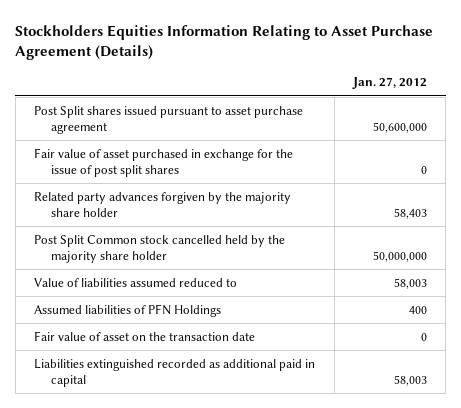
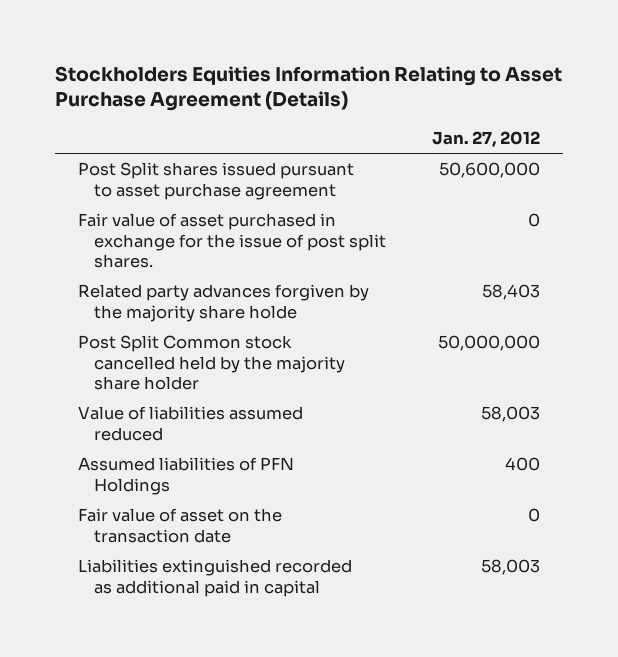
[34,147,294,178] Fair value of asset purchased in exchange for the issue of post split shares -> [78,213,386,268] Fair value of asset purchased in exchange for the issue of post split shares.
[34,191,292,218] Related party advances forgiven by the majority share holder -> [78,284,370,322] Related party advances forgiven by the majority share holde
[34,277,238,287] Value of liabilities assumed reduced to -> [78,406,304,441] Value of liabilities assumed reduced

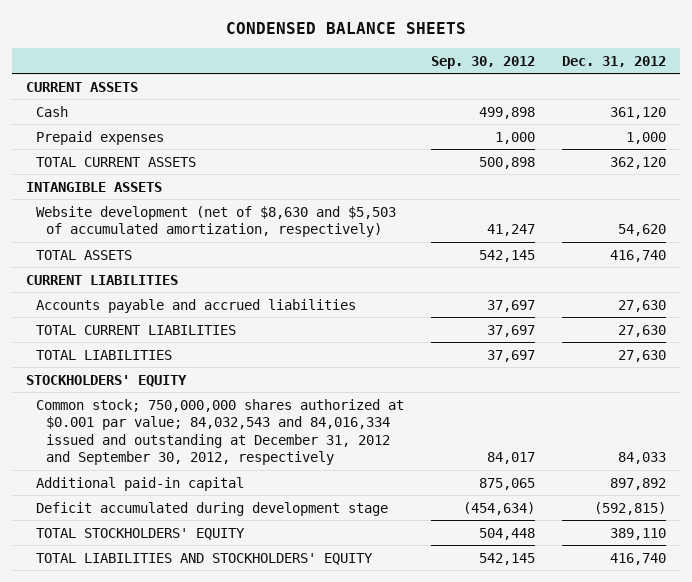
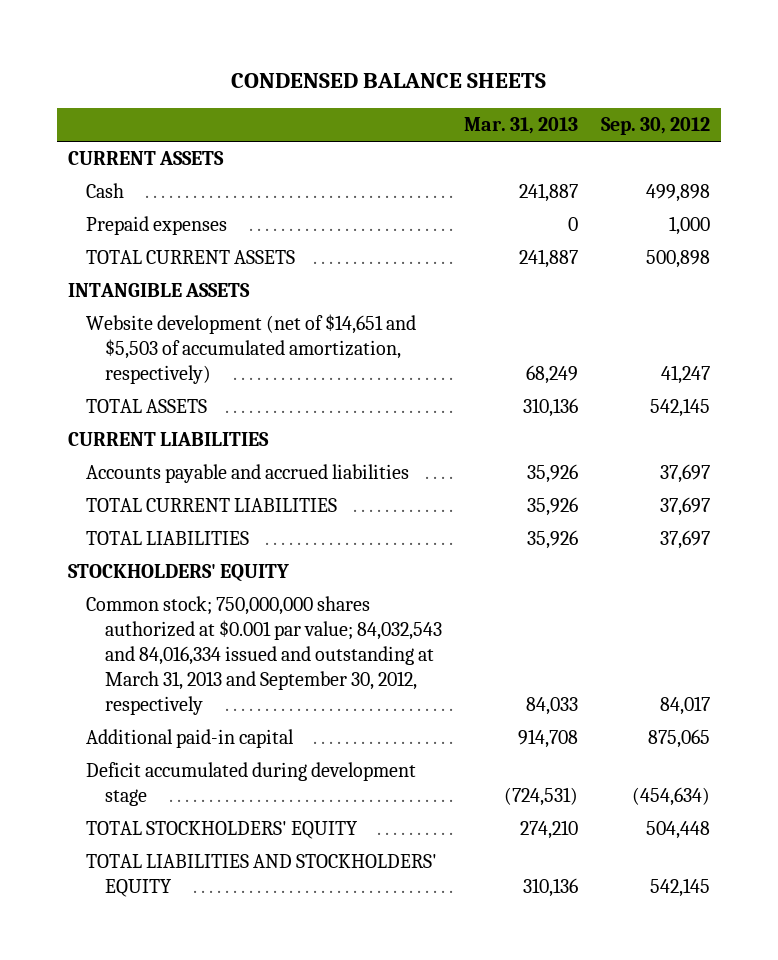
[562,55,667,67] Dec. 31, 2012 -> none
none -> [464,117,579,135] Mar. 31, 2013
[35,205,396,238] Website development (net of $8,630 and $5,503 of accumulated amortization, respectively) -> [86,314,417,385] Website development (net of $14,651 and $5,503 of accumulated amortization, respectively)
[35,398,404,466] Common stock; 750,000,000 shares authorized at $0.001 par value; 84,032,543 and 84,016,334 issued and outstanding at December 31, 2012 and September 30, 2012, respectively -> [86,596,442,716] Common stock; 750,000,000 shares authorized at $0.001 par value; 84,032,543 and 84,016,334 issued and outstanding at March 31, 2013 and September 30, 2012, respectively

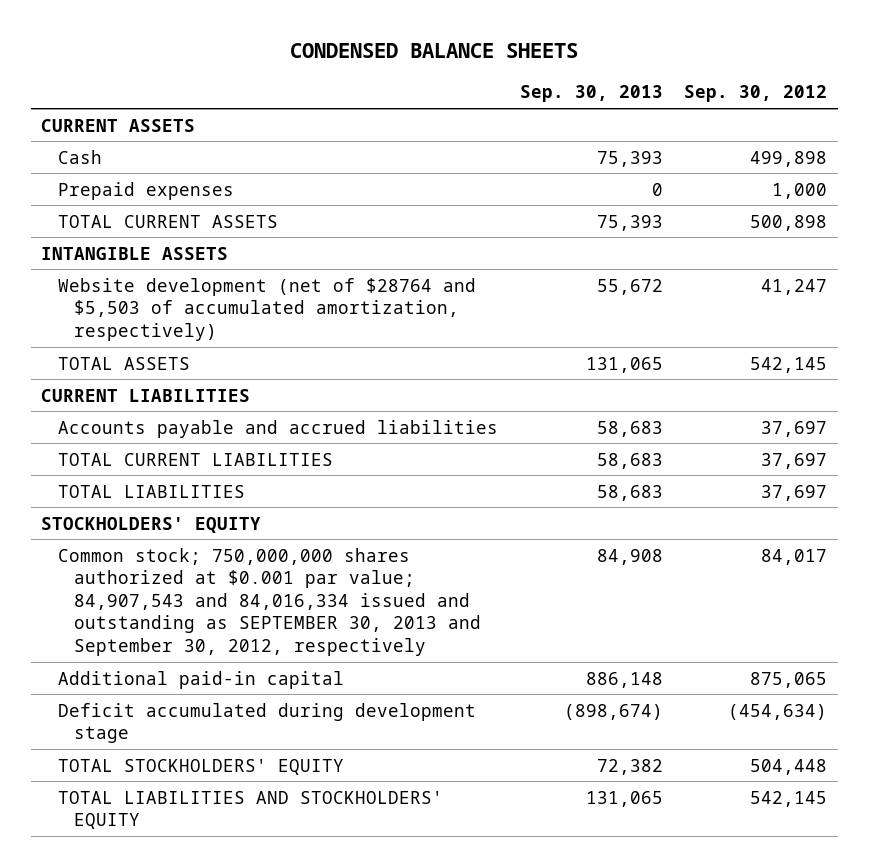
[464,117,579,135] Mar. 31, 2013 -> none
none -> [519,85,663,103] Sep. 30, 2013
[86,314,417,385] Website development (net of $14,651 and $5,503 of accumulated amortization, respectively) -> [57,277,476,341] Website development (net of $28764 and $5,503 of accumulated amortization, respectively)
[86,596,442,716] Common stock; 750,000,000 shares authorized at $0.001 par value; 84,032,543 and 84,016,334 issued and outstanding at March 31, 2013 and September 30, 2012, respectively -> [57,547,482,656] Common stock; 750,000,000 shares authorized at $0.001 par value; 84,907,543 and 84,016,334 issued and outstanding as SEPTEMBER 30, 2013 and September 30, 2012, respectively

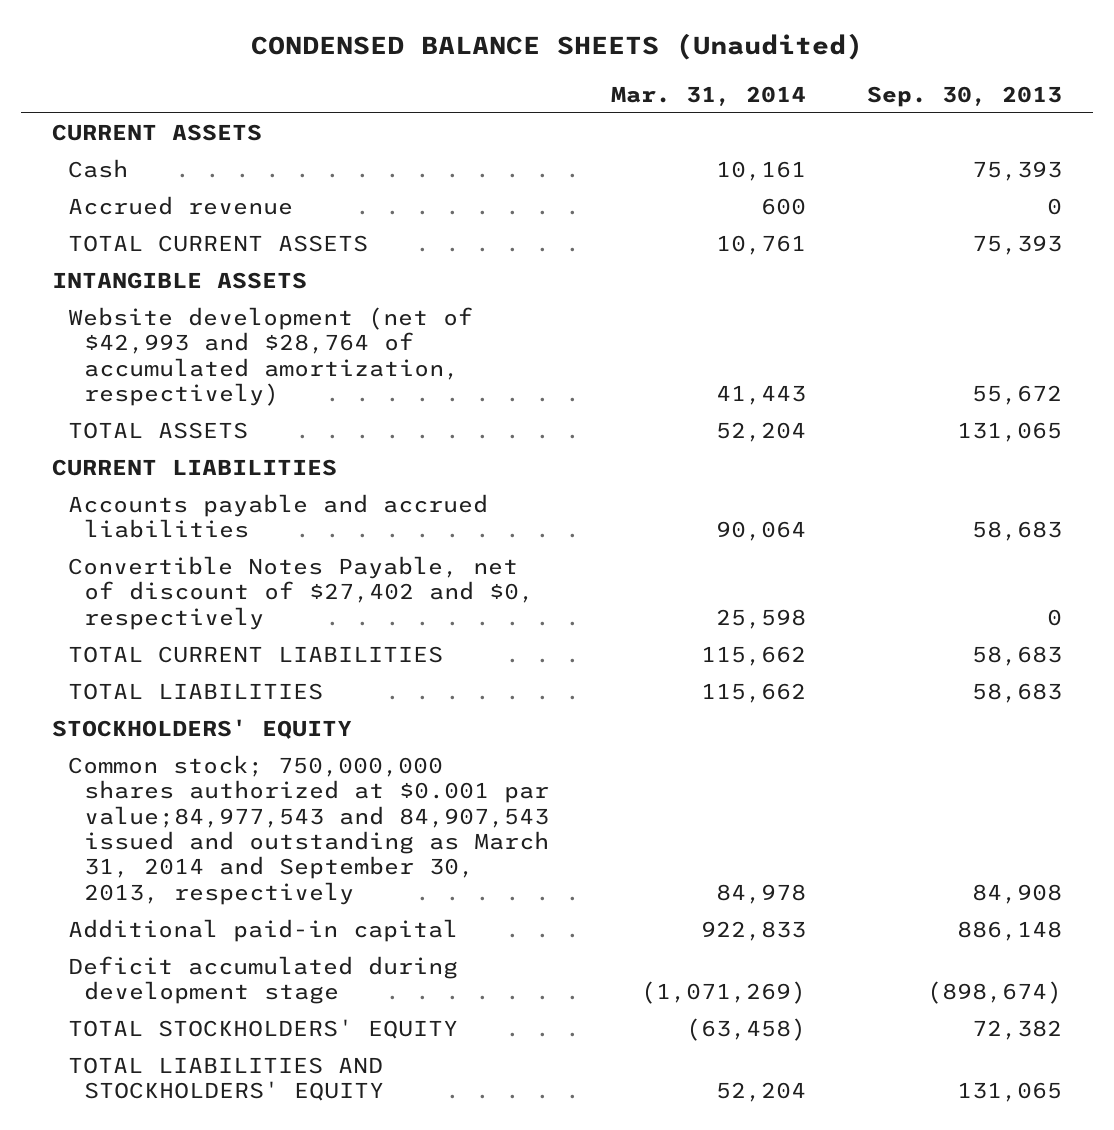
[290,43,579,59] CONDENSED BALANCE SHEETS -> [251,33,864,61] CONDENSED BALANCE SHEETS (Unaudited)
[684,85,828,103] Sep. 30, 2012 -> none
none -> [610,85,806,106] Mar. 31, 2014
[57,181,234,200] Prepaid expenses -> none
none -> [68,195,294,215] Accrued revenue
[57,277,476,341] Website development (net of $28764 and $5,503 of accumulated amortization, respectively) -> [68,306,474,407] Website development (net of $42,993 and $28,764 of accumulated amortization, respectively)
none -> [68,555,535,630] Convertible Notes Payable, net of discount of $27,402 and $0, respectively
[57,547,482,656] Common stock; 750,000,000 shares authorized at $0.001 par value; 84,907,543 and 84,016,334 issued and outstanding as SEPTEMBER 30, 2013 and September 30, 2012, respectively -> [68,754,550,905] Common stock; 750,000,000 shares authorized at $0.001 par value;84,977,543 and 84,907,543 issued and outstanding as March 31, 2014 and September 30, 2013, respectively

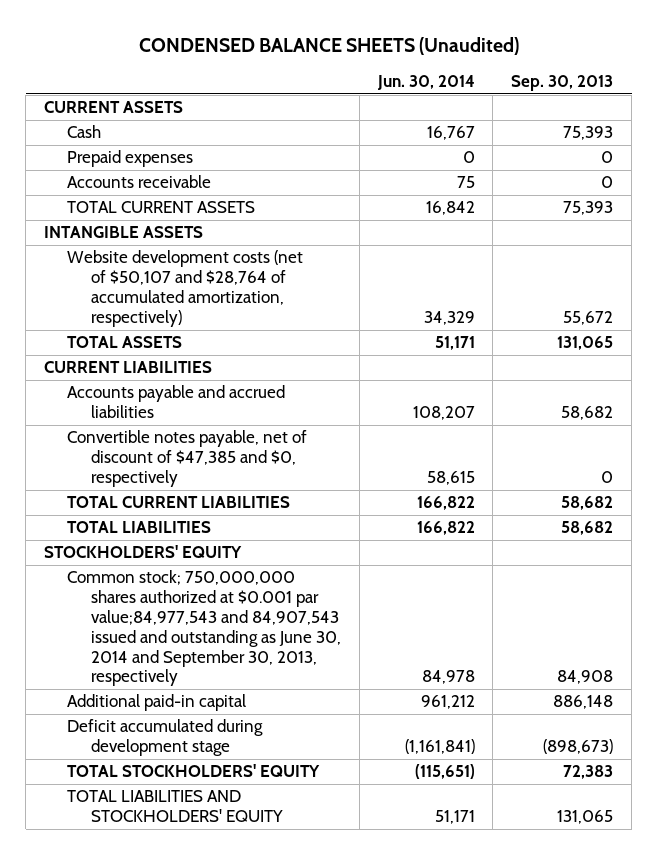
[610,85,806,106] Mar. 31, 2014 -> none
none -> [376,74,475,90] Jun. 30, 2014
[68,195,294,215] Accrued revenue -> none
none -> [67,150,194,168] Prepaid expenses
none -> [67,175,212,189] Accounts receivable
[68,306,474,407] Website development (net of $42,993 and $28,764 of accumulated amortization, respectively) -> [67,250,304,327] Website development costs (net of $50,107 and $28,764 of accumulated amortization, respectively)
[972,521,1063,542] 58,683 -> [561,406,614,421] 58,682
[68,555,535,630] Convertible Notes Payable, net of discount of $27,402 and $0, respectively -> [67,430,308,488] Convertible notes payable, net of discount of $47,385 and $0, respectively
[972,645,1063,666] 58,683 -> [561,496,614,511] 58,682
[972,682,1063,703] 58,683 -> [561,521,614,536] 58,682
[68,754,550,905] Common stock; 750,000,000 shares authorized at $0.001 par value;84,977,543 and 84,907,543 issued and outstanding as March 31, 2014 and September 30, 2013, respectively -> [67,570,341,687] Common stock; 750,000,000 shares authorized at $0.001 par value;84,977,543 and 84,907,543 issued and outstanding as June 30, 2014 and September 30, 2013, respectively
[927,981,1063,1005] (898,674) -> [543,739,614,755] (898,673)
[972,1019,1063,1040] 72,382 -> [563,765,614,780] 72,383

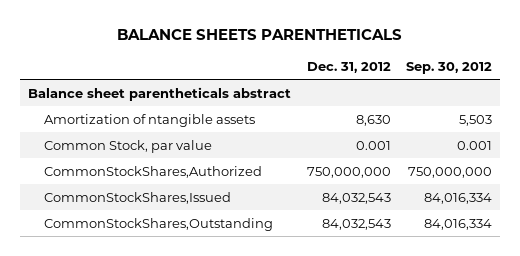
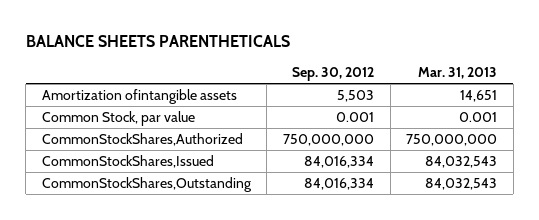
[306,61,391,73] Dec. 31, 2012 -> none
none -> [418,66,498,79] Mar. 31, 2013
[27,86,291,101] Balance sheet parentheticals abstract -> none
[44,113,256,127] Amortization of ntangible assets -> [41,88,237,104] Amortization ofintangible assets

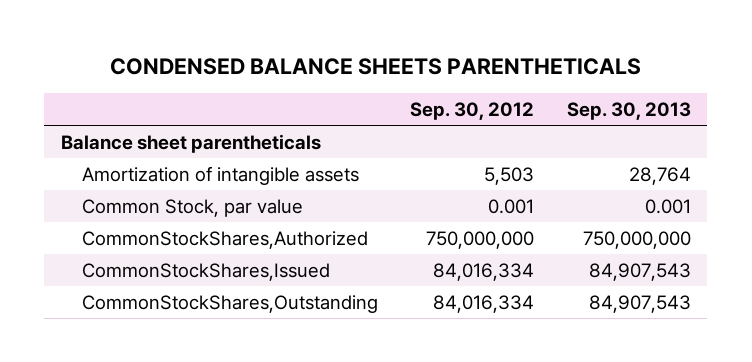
[25,35,290,48] BALANCE SHEETS PARENTHETICALS -> [109,58,641,76] CONDENSED BALANCE SHEETS PARENTHETICALS
[418,66,498,79] Mar. 31, 2013 -> none
none -> [566,101,691,120] Sep. 30, 2013
none -> [60,133,321,153] Balance sheet parentheticals
[41,88,237,104] Amortization ofintangible assets -> [81,165,359,185] Amortization of intangible assets

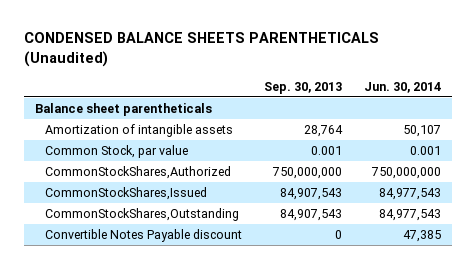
[109,58,641,76] CONDENSED BALANCE SHEETS PARENTHETICALS -> [23,32,379,67] CONDENSED BALANCE SHEETS PARENTHETICALS (Unaudited)
[410,101,535,120] Sep. 30, 2012 -> none
none -> [364,81,442,93] Jun. 30, 2014
none -> [44,229,242,243] Convertible Notes Payable discount

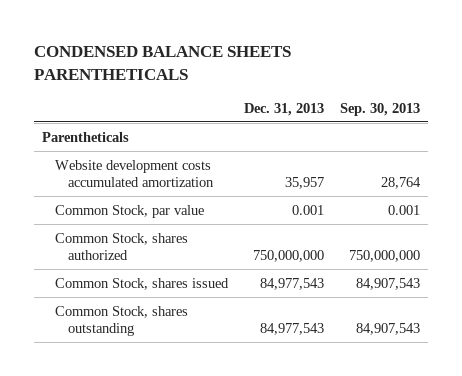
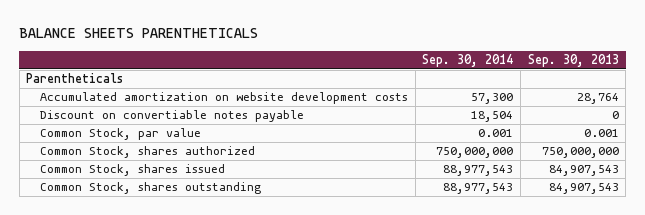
[34,45,292,80] CONDENSED BALANCE SHEETS PARENTHETICALS -> [19,28,259,39] BALANCE SHEETS PARENTHETICALS
[244,102,325,116] Dec. 31, 2013 -> none
none -> [422,53,514,67] Sep. 30, 2014
[55,159,214,187] Website development costs accumulated amortization -> [40,92,409,105] Accumulated amortization on website development costs
none -> [40,110,305,123] Discount on convertiable notes payable

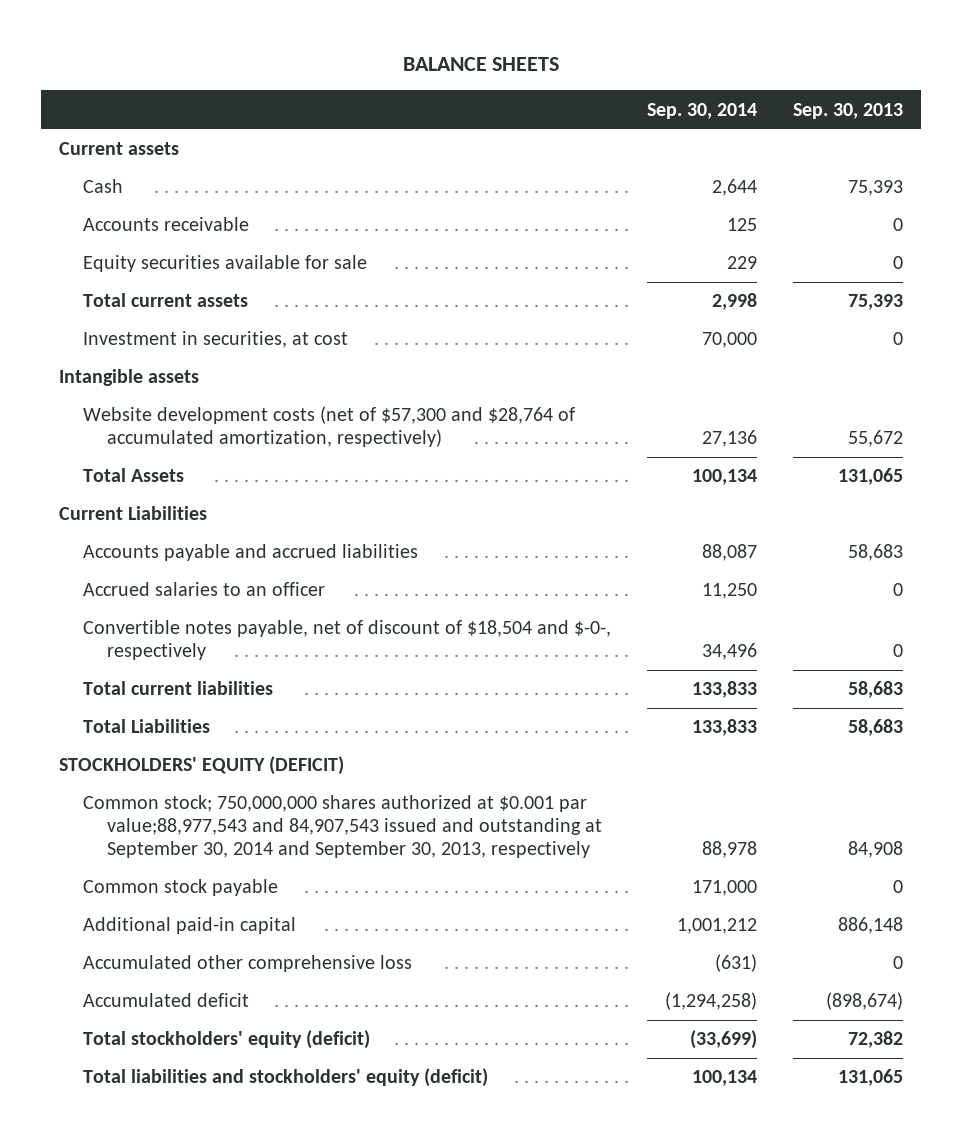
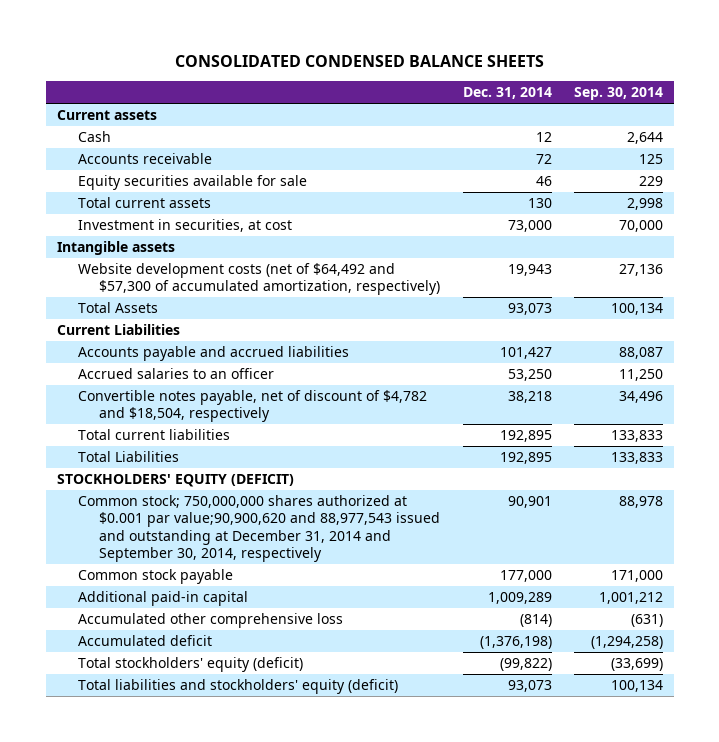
[402,57,559,72] BALANCE SHEETS -> [174,55,544,68] CONSOLIDATED CONDENSED BALANCE SHEETS
[792,102,903,119] Sep. 30, 2013 -> none
none -> [462,87,552,100] Dec. 31, 2014
[82,406,575,448] Website development costs (net of $57,300 and $28,764 of accumulated amortization, respectively) -> [78,262,441,296] Website development costs (net of $64,492 and $57,300 of accumulated amortization, respectively)
[82,620,611,661] Convertible notes payable, net of discount of $18,504 and $-0-, respectively -> [78,389,428,423] Convertible notes payable, net of discount of $4,782 and $18,504, respectively
[82,795,602,859] Common stock; 750,000,000 shares authorized at $0.001 par value;88,977,543 and 84,907,543 issued and outstanding at September 30, 2014 and September 30, 2013, respectively -> [78,494,441,563] Common stock; 750,000,000 shares authorized at $0.001 par value;90,900,620 and 88,977,543 issued and outstanding at December 31, 2014 and September 30, 2014, respectively

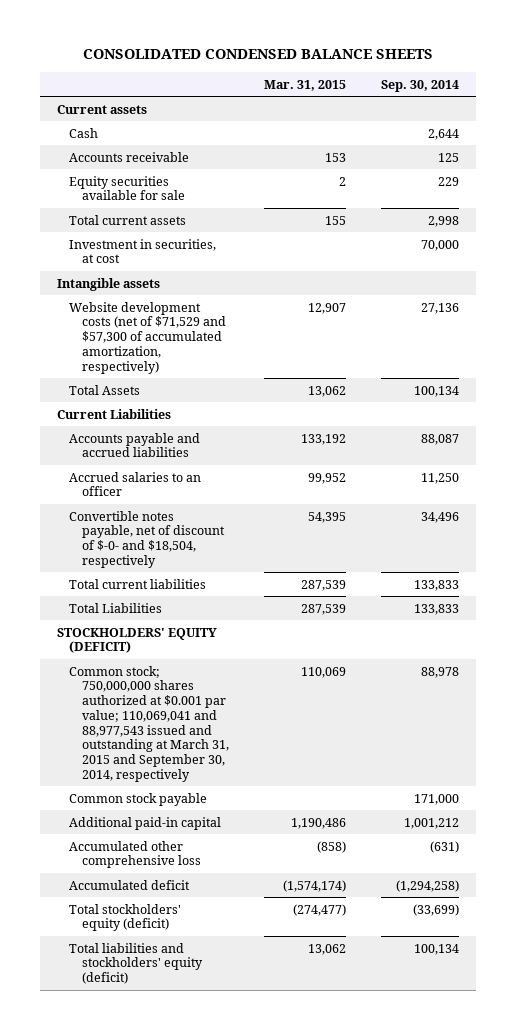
[462,87,552,100] Dec. 31, 2014 -> none
none -> [263,79,346,91] Mar. 31, 2015
[78,262,441,296] Website development costs (net of $64,492 and $57,300 of accumulated amortization, respectively) -> [69,301,226,374] Website development costs (net of $71,529 and $57,300 of accumulated amortization, respectively)
[78,389,428,423] Convertible notes payable, net of discount of $4,782 and $18,504, respectively -> [69,510,225,568] Convertible notes payable, net of discount of $-0- and $18,504, respectively
[78,494,441,563] Common stock; 750,000,000 shares authorized at $0.001 par value;90,900,620 and 88,977,543 issued and outstanding at December 31, 2014 and September 30, 2014, respectively -> [69,665,229,782] Common stock; 750,000,000 shares authorized at $0.001 par value; 110,069,041 and 88,977,543 issued and outstanding at March 31, 2015 and September 30, 2014, respectively

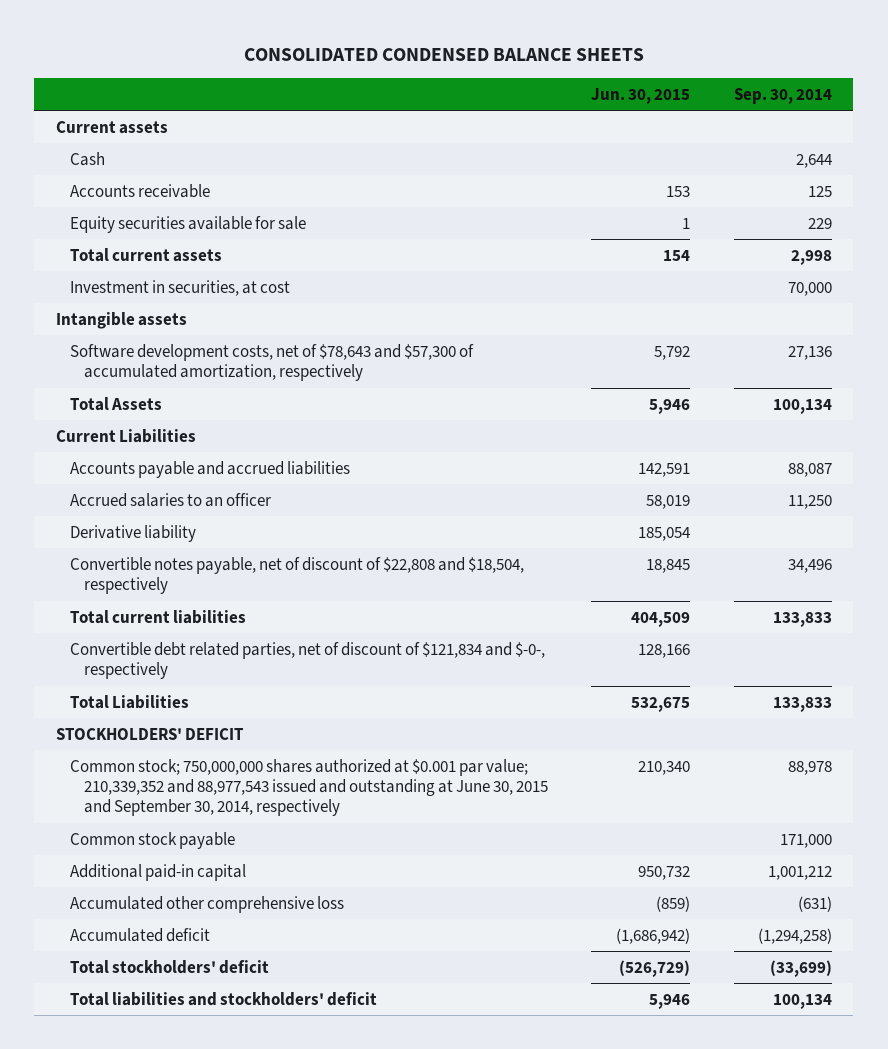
[263,79,346,91] Mar. 31, 2015 -> none
none -> [591,87,691,104] Jun. 30, 2015
[69,301,226,374] Website development costs (net of $71,529 and $57,300 of accumulated amortization, respectively) -> [69,343,474,382] Software development costs, net of $78,643 and $57,300 of accumulated amortization, respectively
none -> [69,524,196,542] Derivative liability
[69,510,225,568] Convertible notes payable, net of discount of $-0- and $18,504, respectively -> [69,556,524,595] Convertible notes payable, net of discount of $22,808 and $18,504, respectively
none -> [69,641,545,680] Convertible debt related parties, net of discount of $121,834 and $-0-, respectively
[57,627,218,654] STOCKHOLDERS' EQUITY (DEFICIT) -> [56,727,245,740] STOCKHOLDERS' DEFICIT
[69,665,229,782] Common stock; 750,000,000 shares authorized at $0.001 par value; 110,069,041 and 88,977,543 issued and outstanding at March 31, 2015 and September 30, 2014, respectively -> [69,758,548,817] Common stock; 750,000,000 shares authorized at $0.001 par value; 210,339,352 and 88,977,543 issued and outstanding at June 30, 2015 and September 30, 2014, respectively
[69,903,182,932] Total stockholders' equity (deficit) -> [69,959,269,974] Total stockholders' deficit
[69,942,203,985] Total liabilities and stockholders' equity (deficit) -> [69,991,377,1006] Total liabilities and stockholders' deficit

